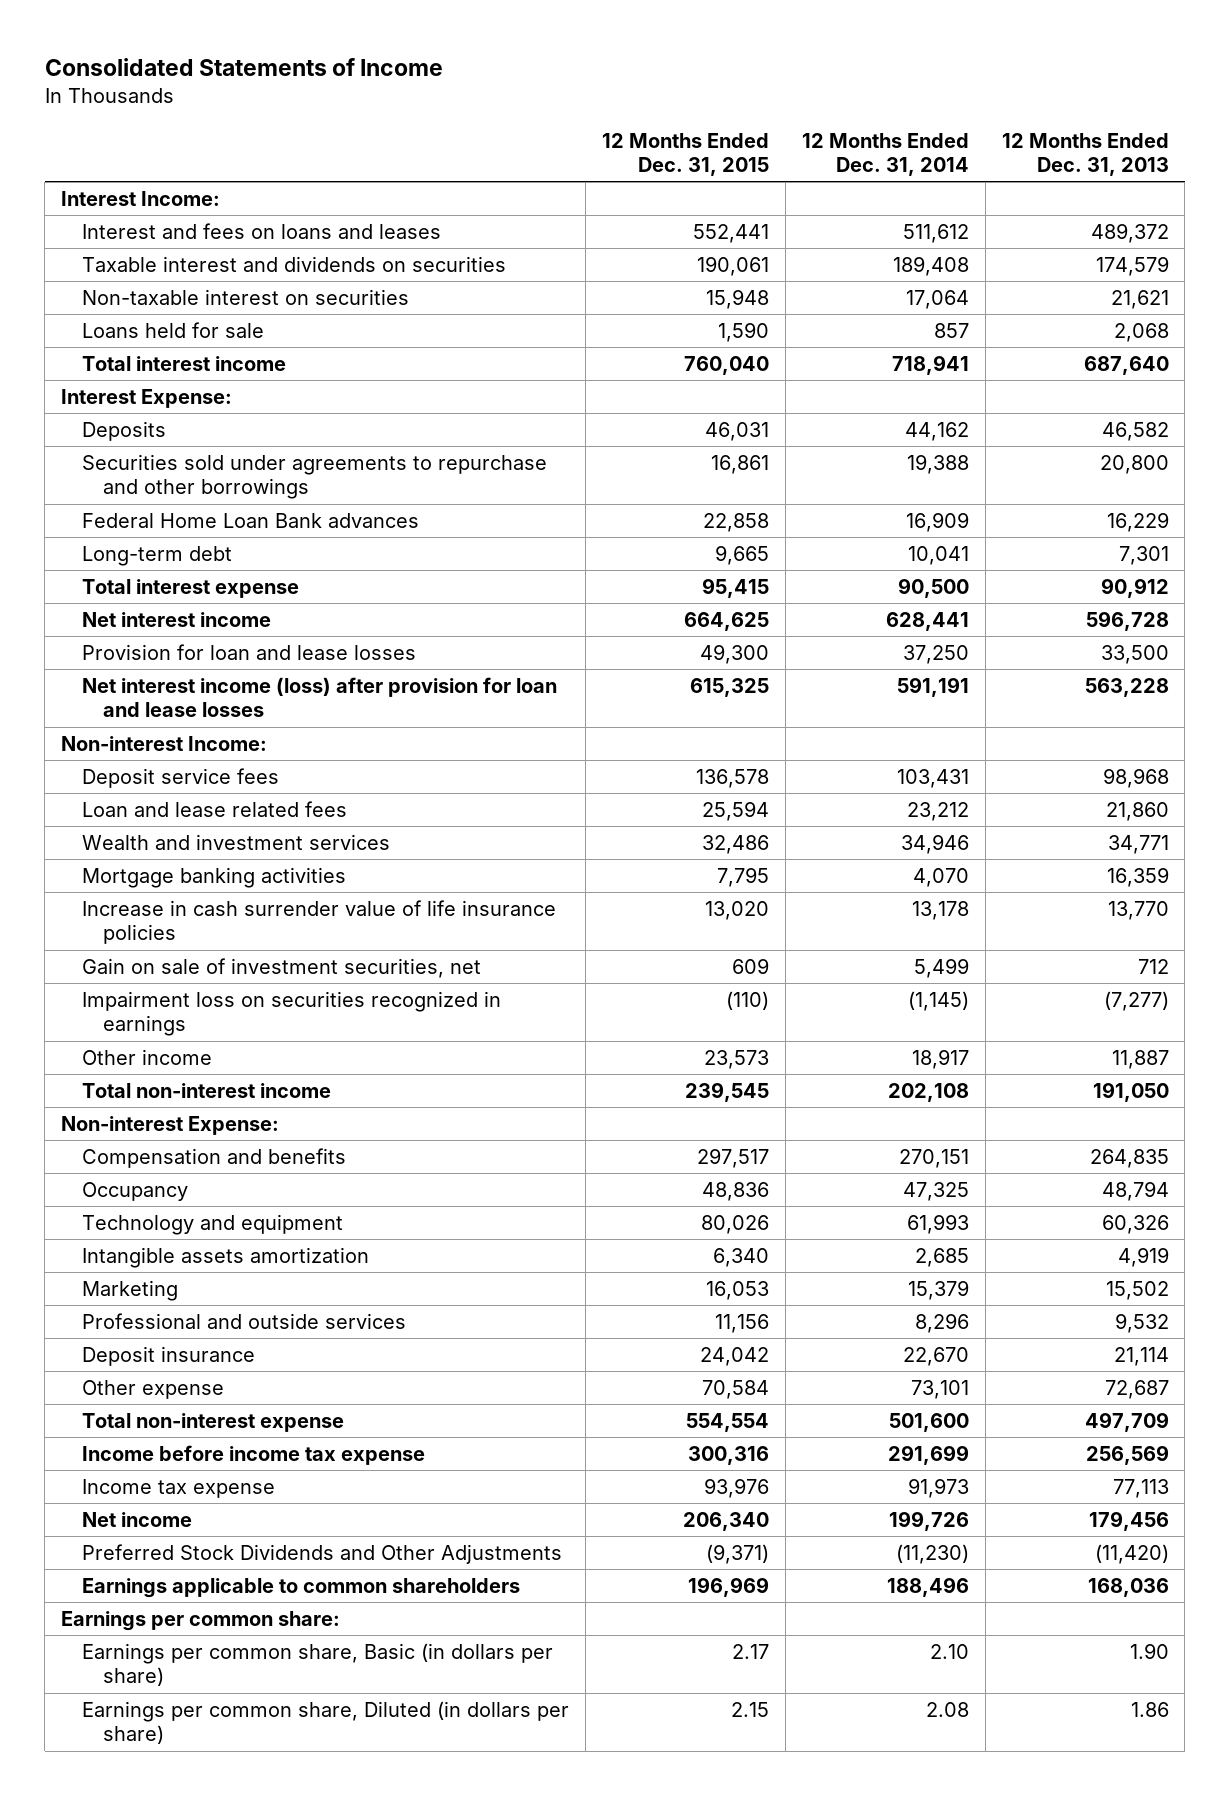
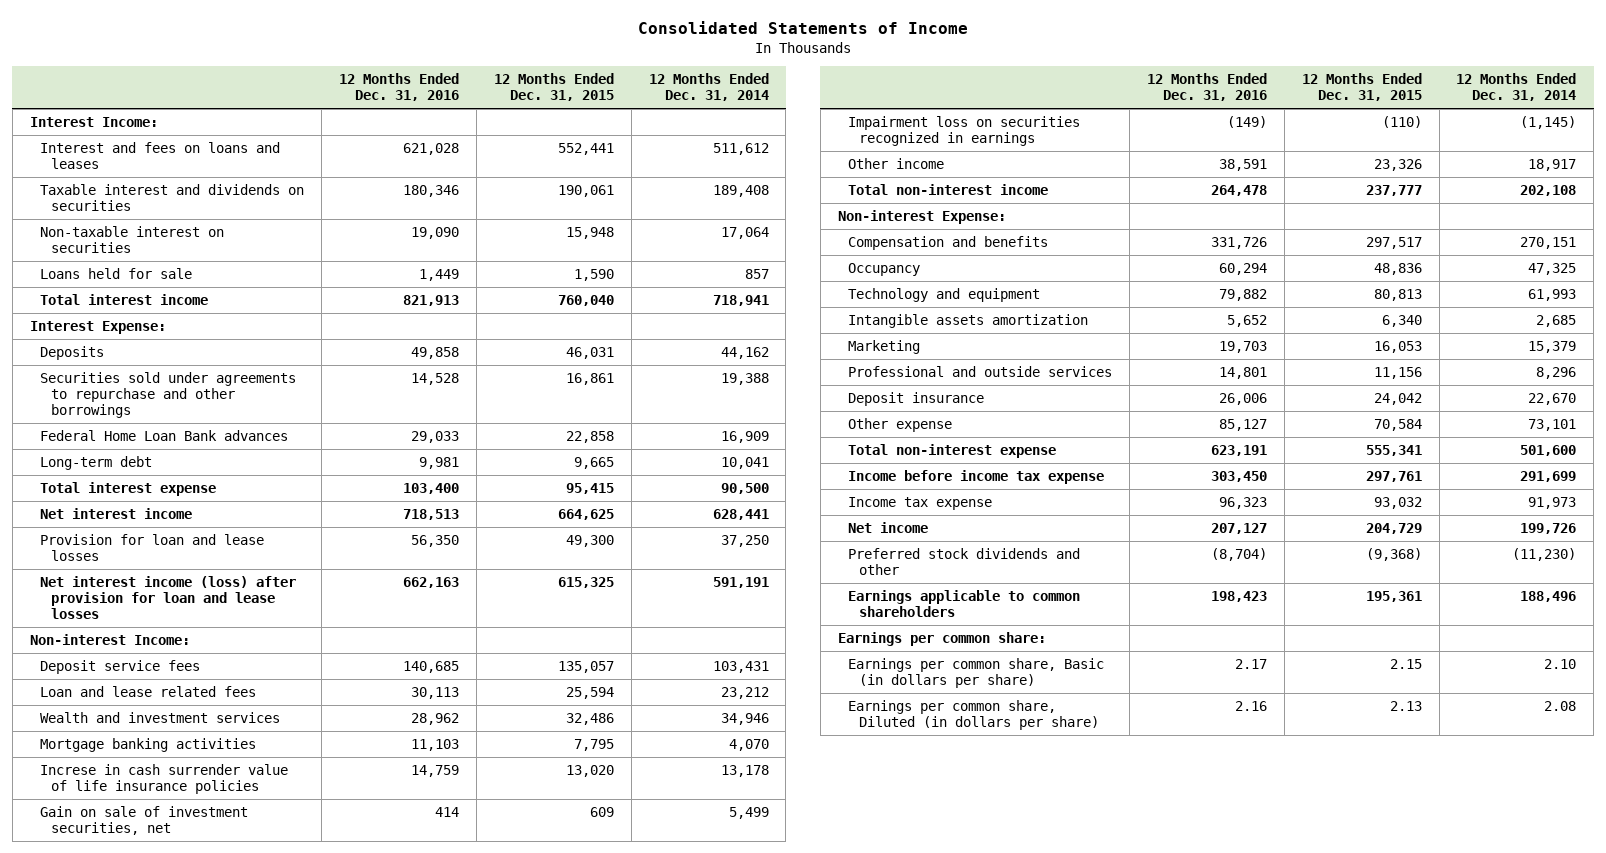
[1001,132,1169,176] 12 Months Ended Dec. 31, 2013 -> none
none -> [339,73,460,102] 12 Months Ended Dec. 31, 2016
[695,769,769,789] 136,578 -> [557,660,614,673] 135,057
[82,900,557,945] Increase in cash surrender value of life insurance policies -> [40,763,289,794] Increse in cash surrender value of life insurance policies
[703,1050,769,1070] 23,573 -> [1373,158,1422,171] 23,326
[684,1082,769,1103] 239,545 -> [1365,184,1422,196] 237,777
[700,1215,769,1235] 80,026 -> [1373,288,1422,301] 80,813
[685,1413,769,1433] 554,554 -> [1365,444,1422,456] 555,341
[687,1446,769,1466] 300,316 -> [1365,470,1422,482] 297,761
[703,1478,769,1499] 93,976 -> [1373,496,1422,509] 93,032
[682,1512,769,1532] 206,340 -> [1365,522,1422,534] 204,729
[82,1544,563,1565] Preferred Stock Dividends and Other Adjustments -> [848,547,1081,575] Preferred stock dividends and other
[705,1544,769,1565] (9,371) -> [1365,547,1422,561] (9,368)
[687,1577,769,1598] 196,969 -> [1365,590,1422,602] 195,361
[731,1644,769,1660] 2.17 -> [1389,658,1422,669] 2.15
[730,1702,769,1718] 2.15 -> [1389,700,1422,711] 2.13

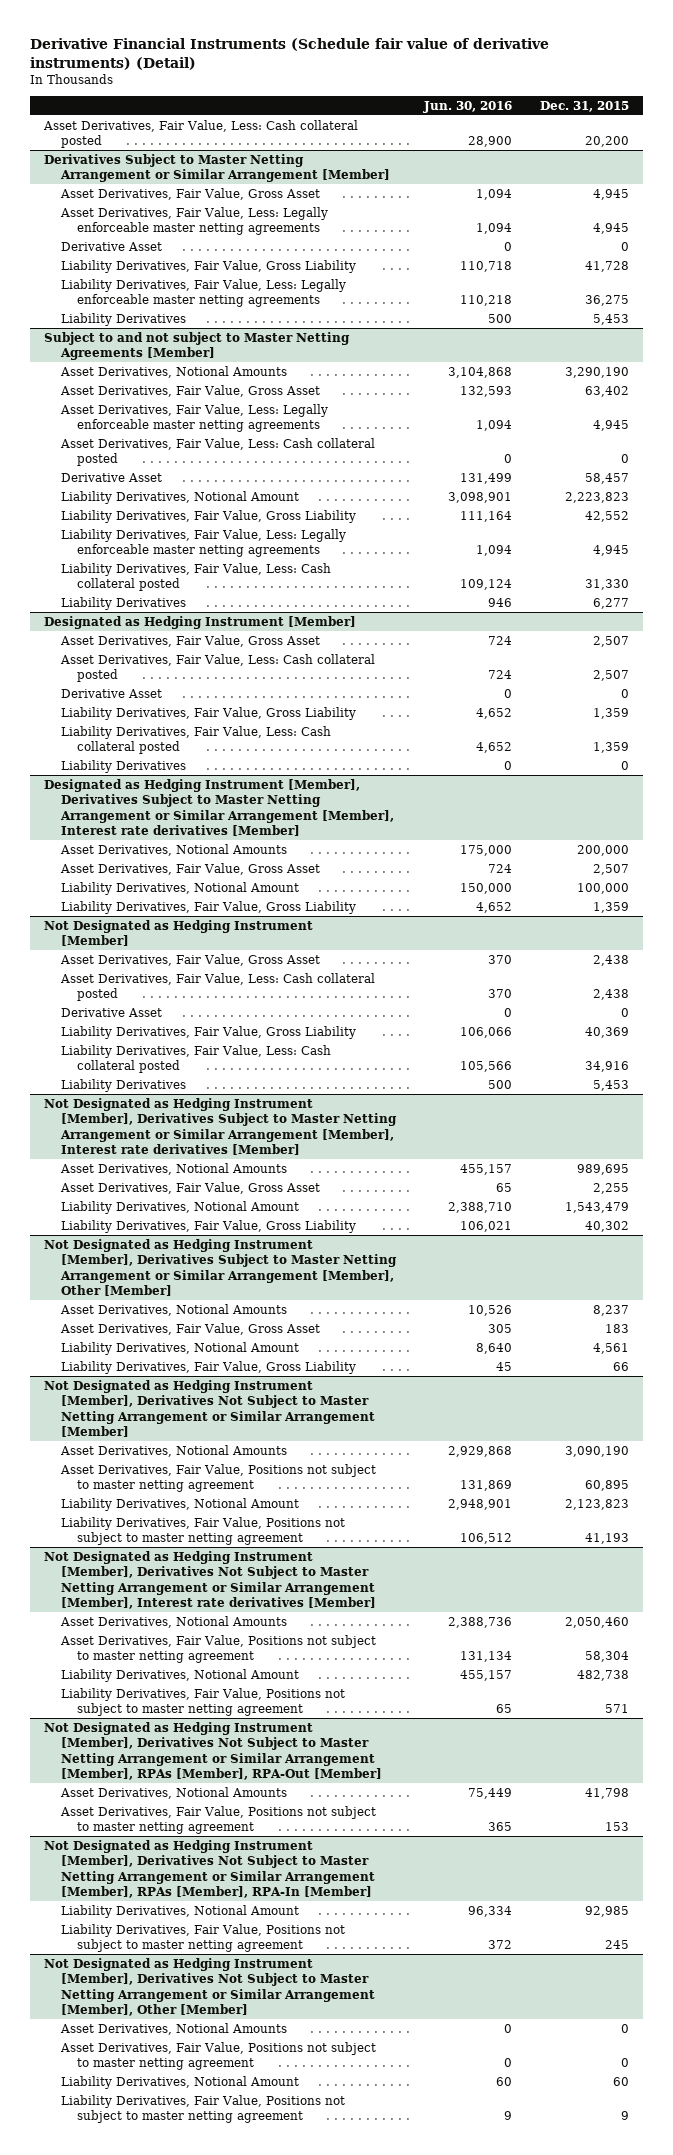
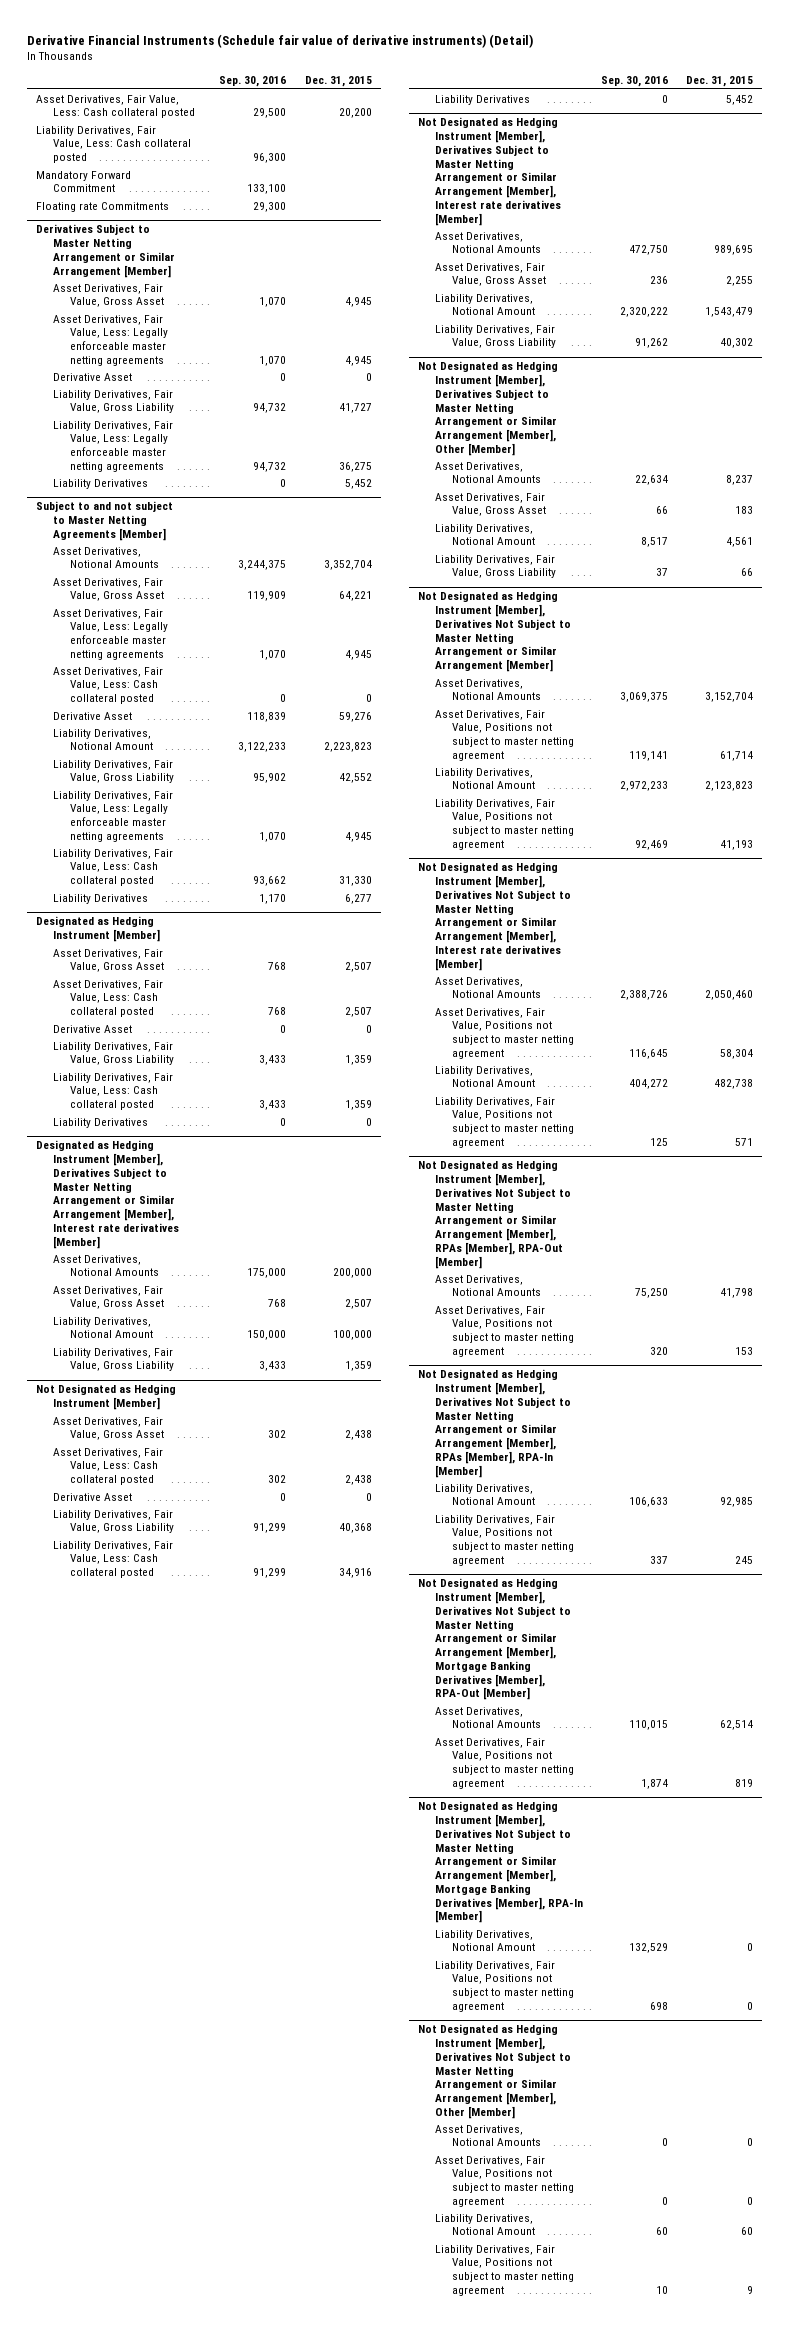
[423,100,513,113] Jun. 30, 2016 -> none
none -> [219,76,287,88] Sep. 30, 2016
none -> [36,125,192,163] Liability Derivatives, Fair Value, Less: Cash collateral posted
none -> [36,170,132,193] Mandatory Forward Commitment
none -> [36,201,170,212] Floating rate Commitments
[585,260,630,272] 41,728 -> [338,403,372,414] 41,727
[593,313,630,325] 5,453 -> [344,478,372,489] 5,452
[565,366,630,378] 3,290,190 -> [323,560,372,571] 3,352,704
[585,385,630,397] 63,402 -> [338,591,372,602] 64,221
[585,472,630,484] 58,457 -> [338,711,372,722] 59,276
[585,1026,630,1038] 40,369 -> [338,1523,372,1534] 40,368
[593,1079,630,1091] 5,453 -> [726,94,754,105] 5,452
[565,1445,630,1457] 3,090,190 -> [705,692,754,703] 3,152,704
[585,1480,630,1492] 60,895 -> [720,750,754,761] 61,714
none -> [418,1578,572,1701] Not Designated as Hedging Instrument [Member], Derivatives Not Subject to Master Netting Arrangement or Similar Arrangement [Member], Mortgage Banking Derivatives [Member], RPA-Out [Member]
none -> [435,1706,541,1729] Asset Derivatives, Notional Amounts
none -> [435,1737,574,1789] Asset Derivatives, Fair Value, Positions not subject to master netting agreement
none -> [418,1801,584,1924] Not Designated as Hedging Instrument [Member], Derivatives Not Subject to Master Netting Arrangement or Similar Arrangement [Member], Mortgage Banking Derivatives [Member], RPA-In [Member]
none -> [435,1929,535,1952] Liability Derivatives, Notional Amount
none -> [435,1960,574,2012] Liability Derivatives, Fair Value, Positions not subject to master netting agreement

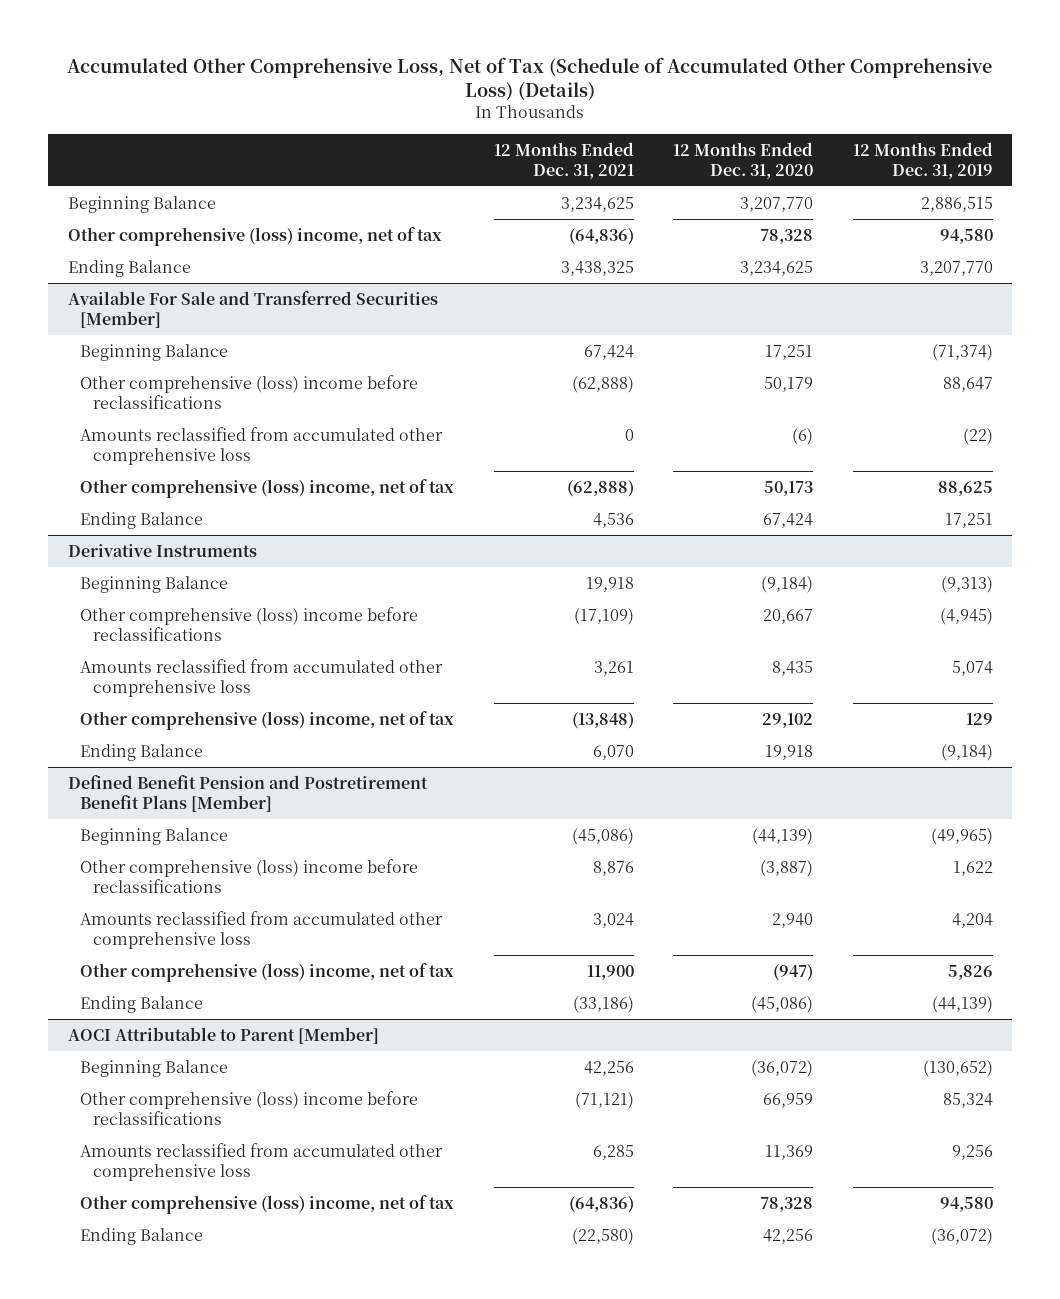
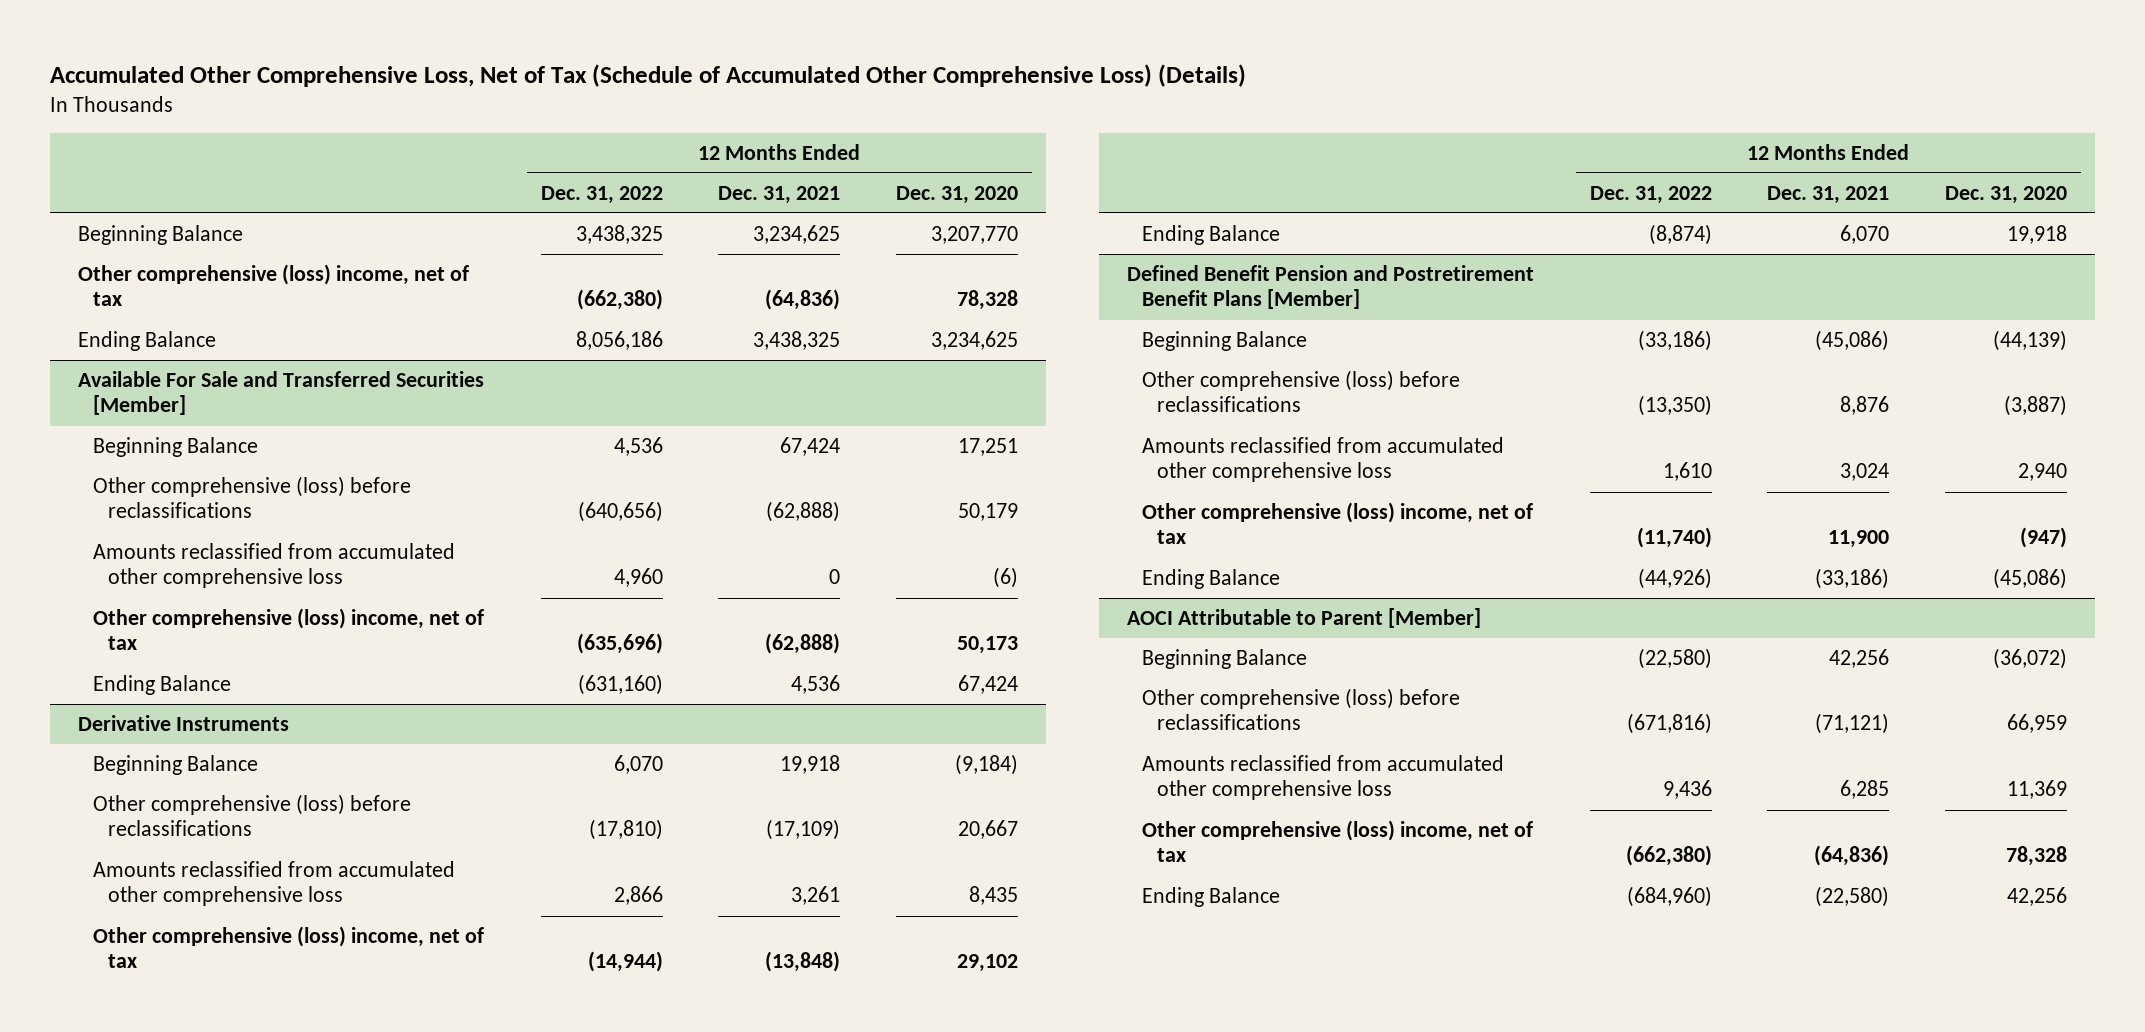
[852,141,993,179] 12 Months Ended Dec. 31, 2019 -> none
none -> [540,185,663,204] Dec. 31, 2022
[80,374,419,409] Other comprehensive (loss) income before reclassifications -> [92,475,411,519] Other comprehensive (loss) before reclassifications
[80,606,419,641] Other comprehensive (loss) income before reclassifications -> [92,793,411,837] Other comprehensive (loss) before reclassifications
[80,858,419,893] Other comprehensive (loss) income before reclassifications -> [1141,369,1460,413] Other comprehensive (loss) before reclassifications
[80,1090,419,1125] Other comprehensive (loss) income before reclassifications -> [1141,687,1460,731] Other comprehensive (loss) before reclassifications

